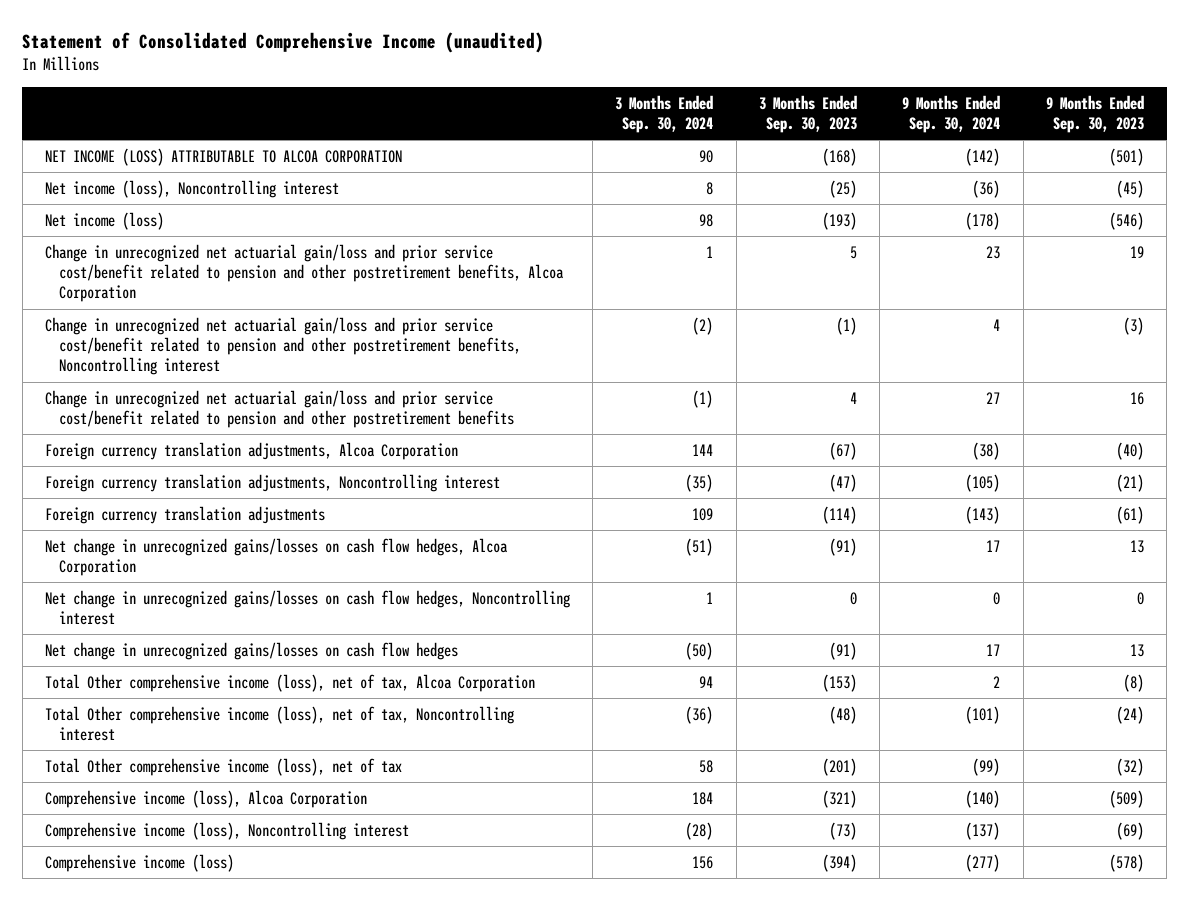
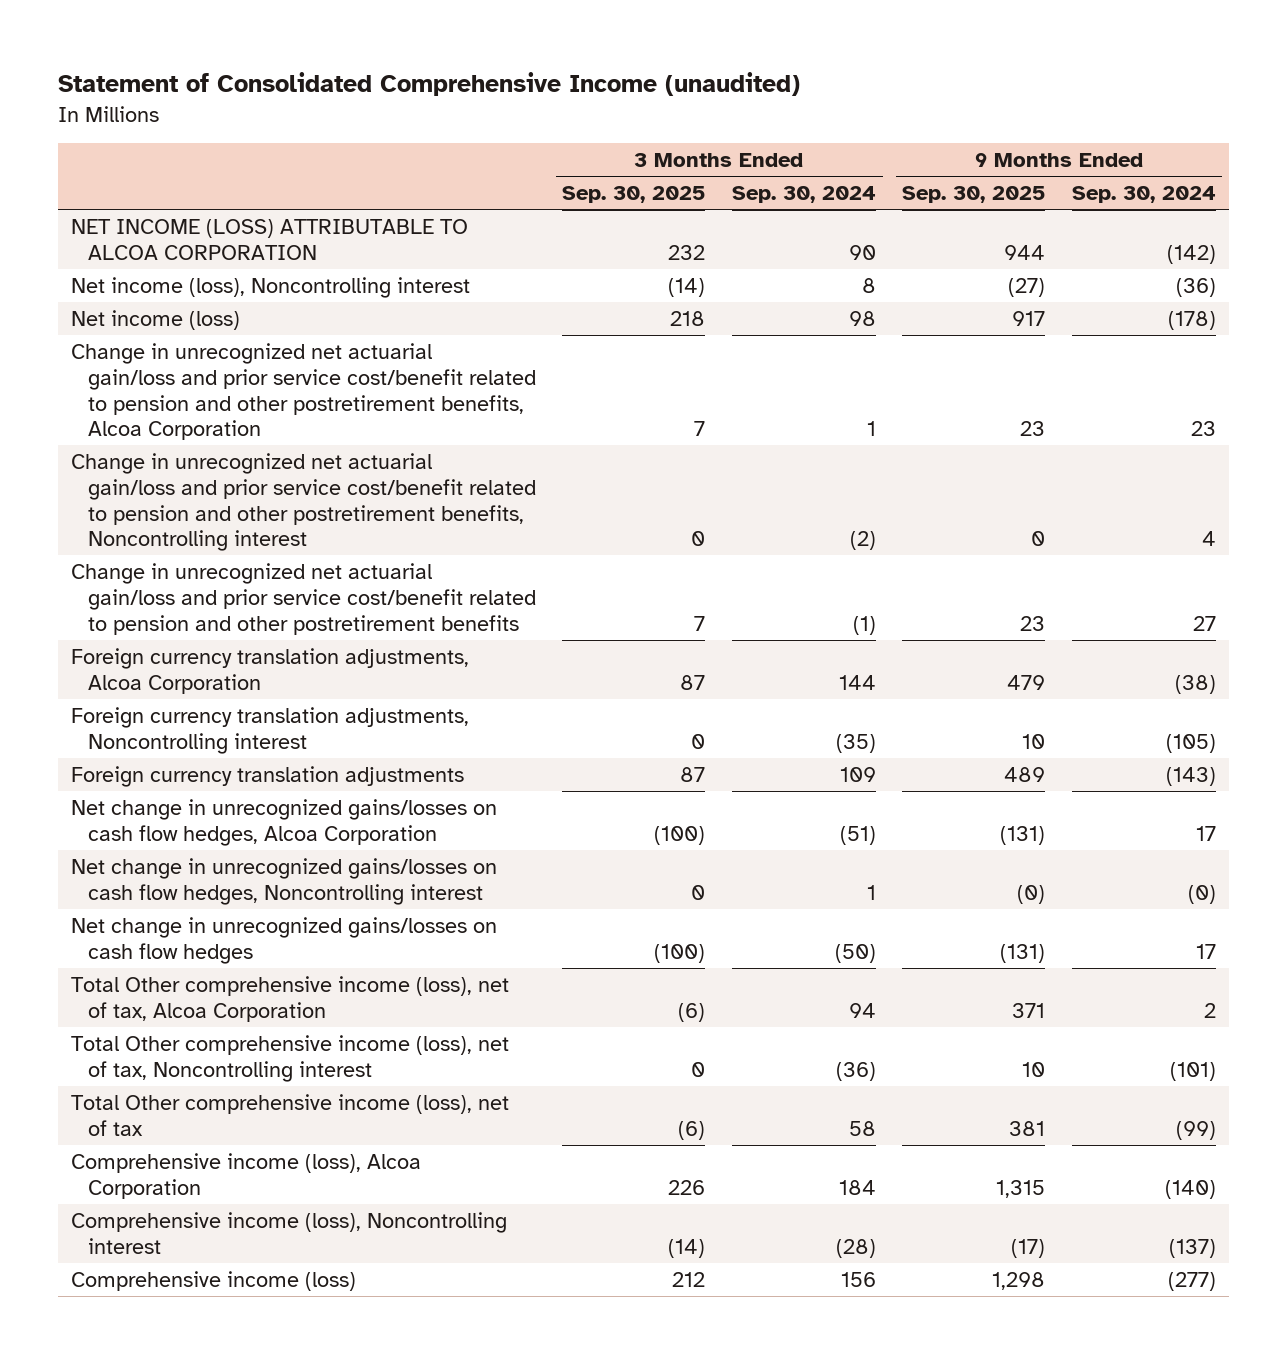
[758,94,857,134] 3 Months Ended Sep. 30, 2023 -> none
[1045,94,1144,134] 9 Months Ended Sep. 30, 2023 -> none
none -> [562,186,706,204] Sep. 30, 2025
none -> [902,186,1046,204] Sep. 30, 2025
[993,591,1001,605] 0 -> [1187,884,1216,904] (0)

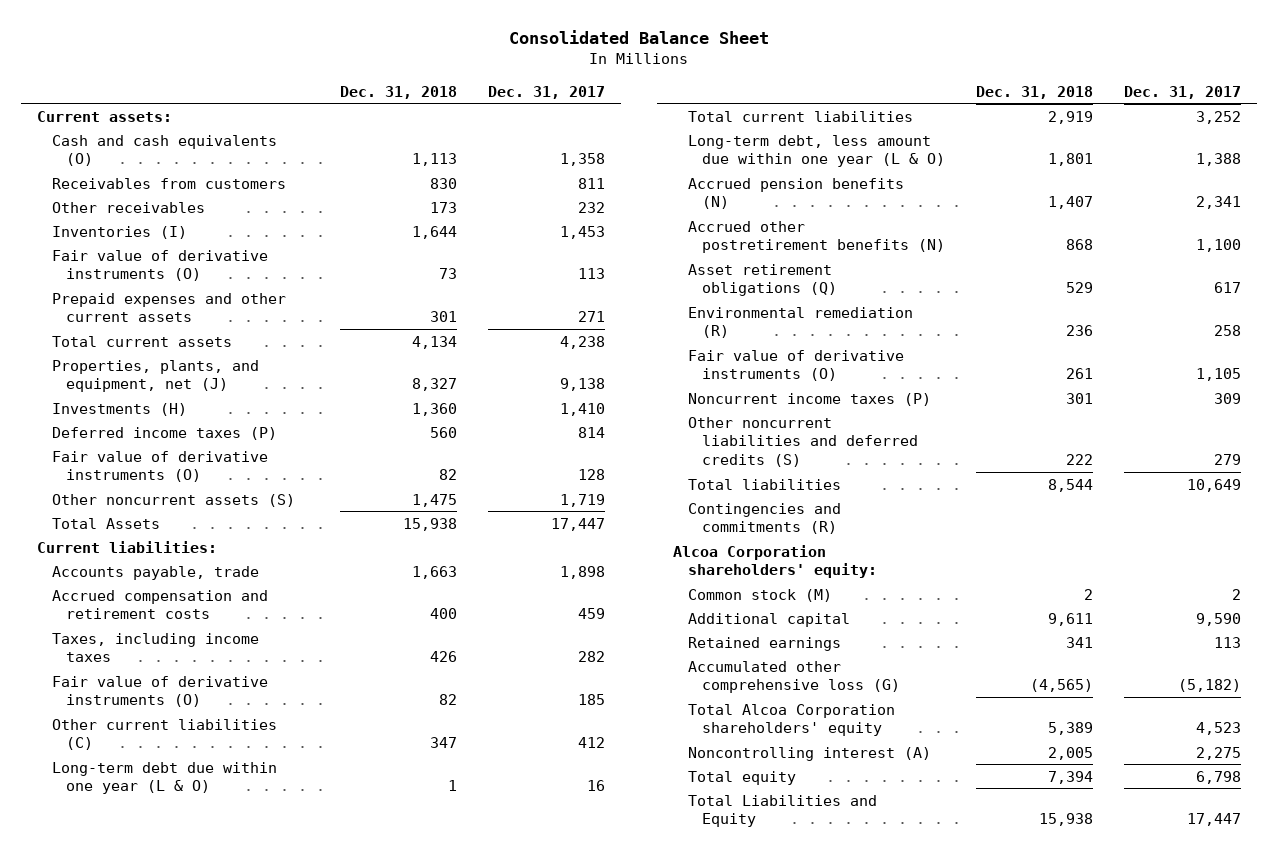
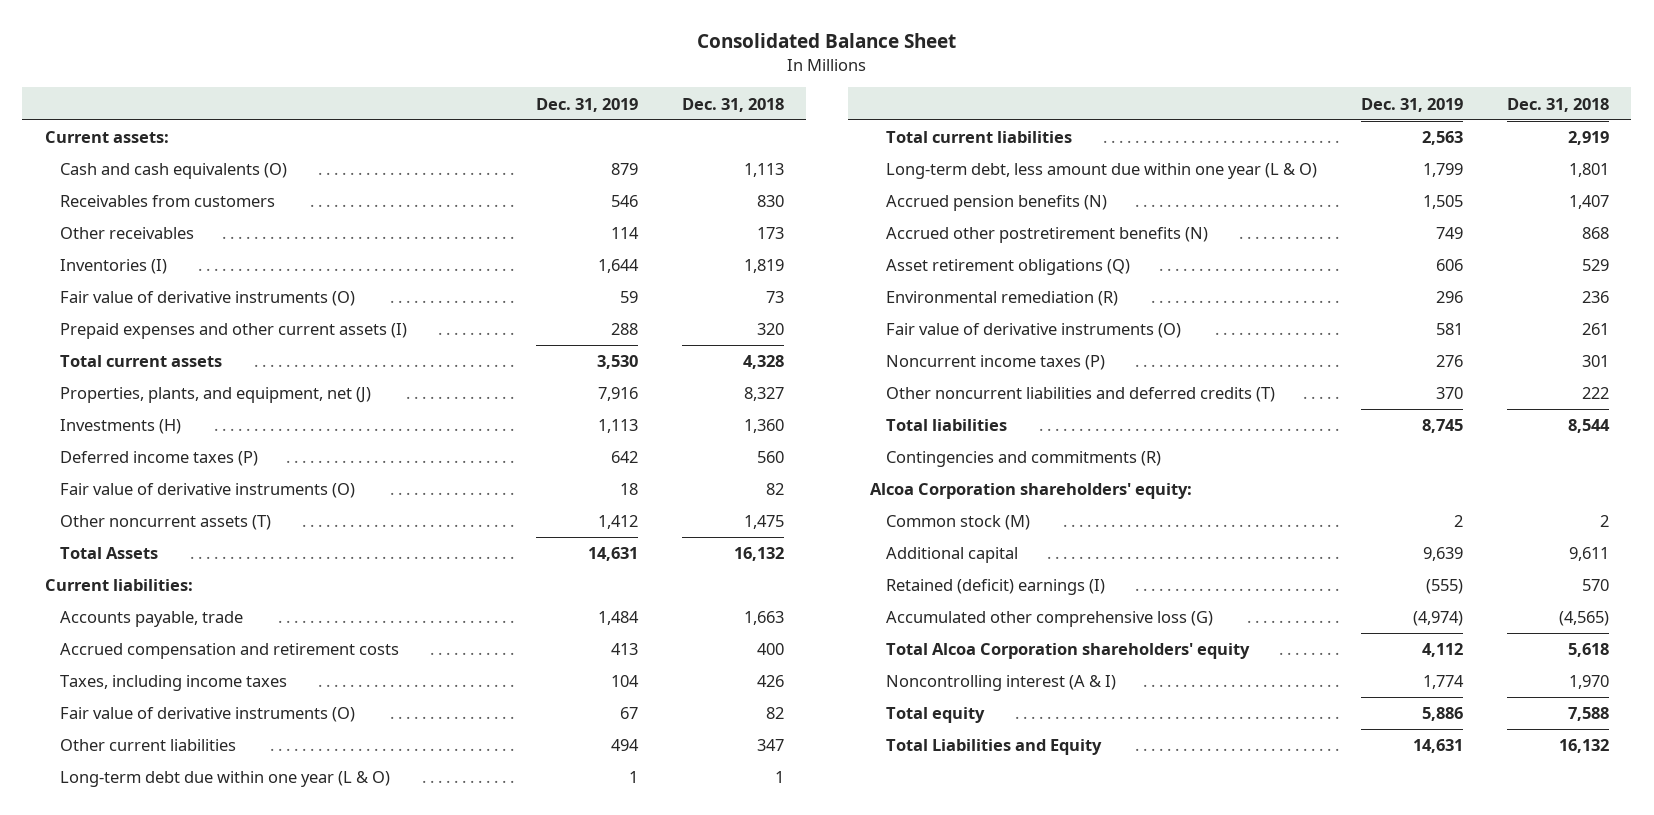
[488,85,606,99] Dec. 31, 2017 -> none
none -> [535,97,638,112] Dec. 31, 2019
[412,225,458,239] 1,644 -> [744,259,785,274] 1,819
[51,292,286,323] Prepaid expenses and other current assets -> [60,323,408,340] Prepaid expenses and other current assets (I)
[430,311,458,323] 301 -> [757,323,785,336] 320
[412,335,458,349] 4,134 -> [743,355,785,370] 4,328
[51,493,295,507] Other noncurrent assets (S) -> [60,515,272,531] Other noncurrent assets (T)
[403,517,458,531] 15,938 -> [734,547,785,562] 16,132
[51,718,277,751] Other current liabilities (C) -> [60,739,237,752] Other current liabilities
[687,416,919,467] Other noncurrent liabilities and deferred credits (S) -> [885,387,1275,403] Other noncurrent liabilities and deferred credits (T)
[687,636,841,651] Retained earnings -> [885,579,1105,596] Retained (deficit) earnings (I)
[1066,636,1094,648] 341 -> [1582,579,1610,592] 570
[1048,722,1094,736] 5,389 -> [1568,643,1610,658] 5,618
[687,746,931,761] Noncontrolling interest (A) -> [885,675,1116,692] Noncontrolling interest (A & I)
[1048,746,1094,760] 2,005 -> [1569,675,1610,690] 1,970
[1048,770,1094,784] 7,394 -> [1568,707,1610,722] 7,588
[1039,813,1094,827] 15,938 -> [1559,739,1610,754] 16,132

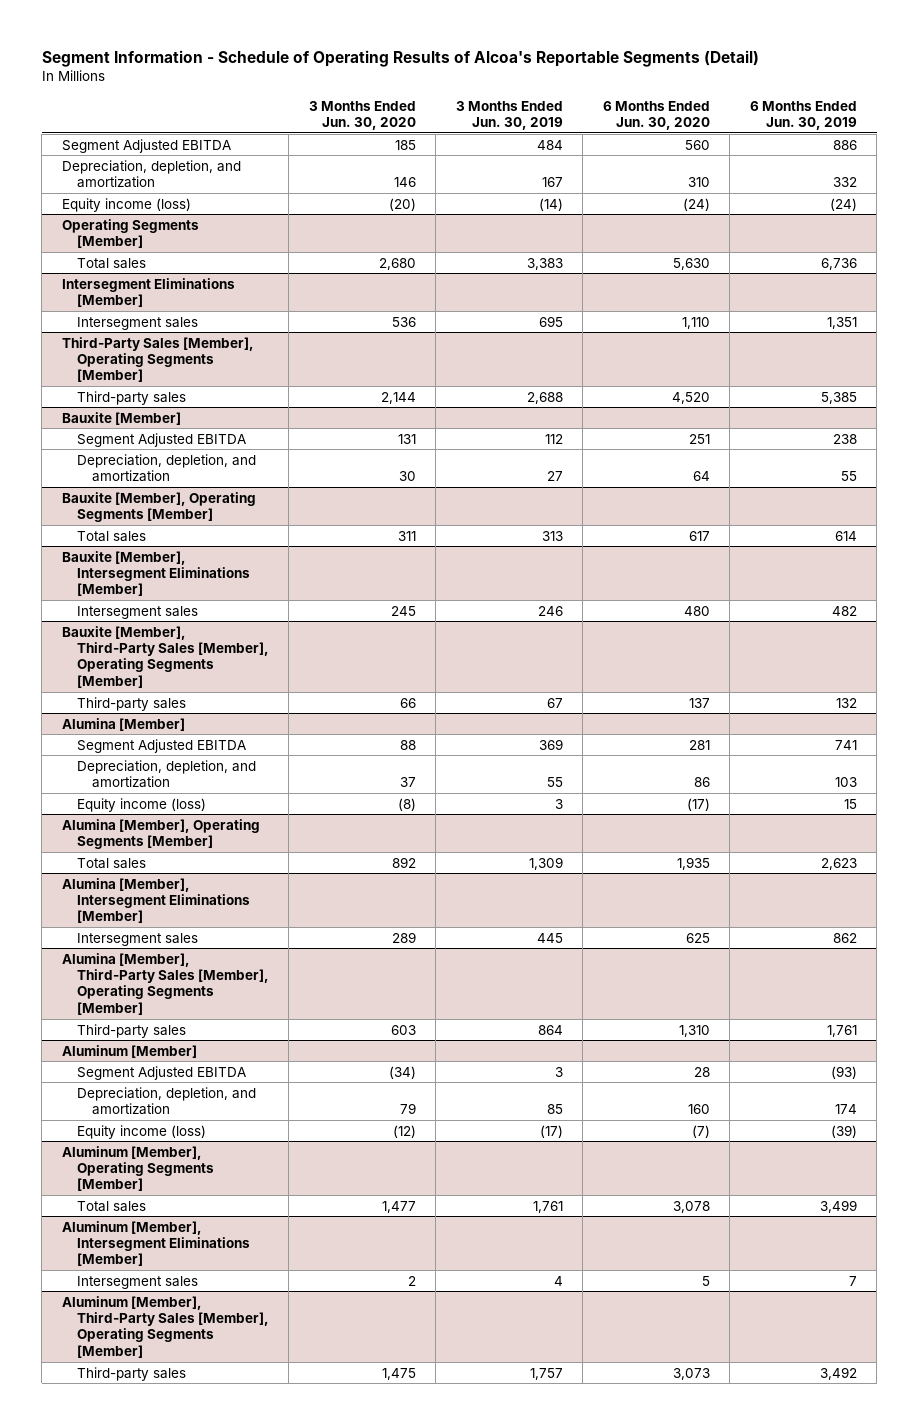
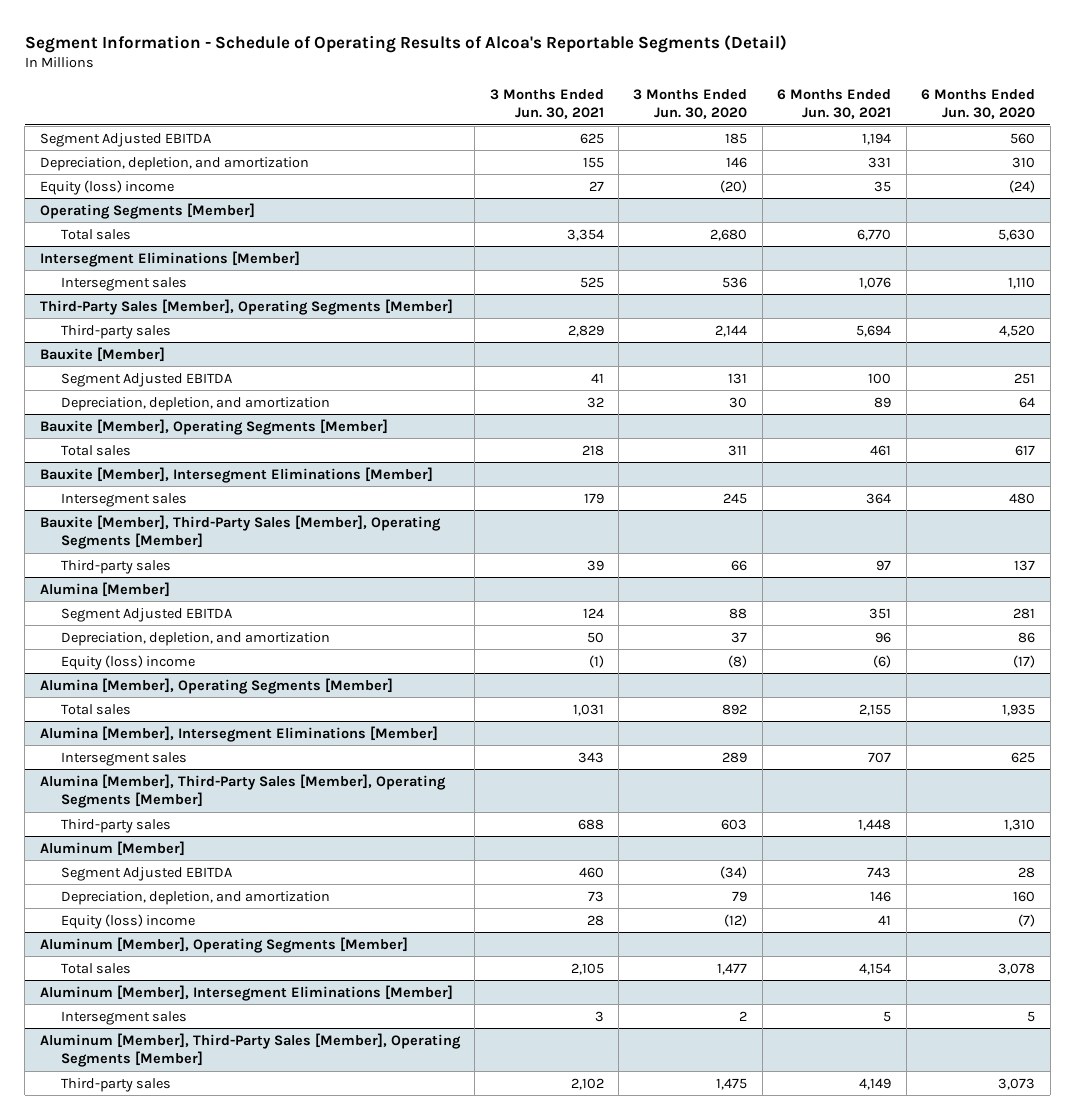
[455,100,563,130] 3 Months Ended Jun. 30, 2019 -> none
[749,100,857,130] 6 Months Ended Jun. 30, 2019 -> none
none -> [489,88,604,120] 3 Months Ended Jun. 30, 2021
none -> [777,88,892,120] 6 Months Ended Jun. 30, 2021
[61,197,191,212] Equity income (loss) -> [39,179,174,195] Equity (loss) income
[76,797,206,812] Equity income (loss) -> [61,654,196,670] Equity (loss) income
[76,1124,206,1139] Equity income (loss) -> [61,913,196,929] Equity (loss) income

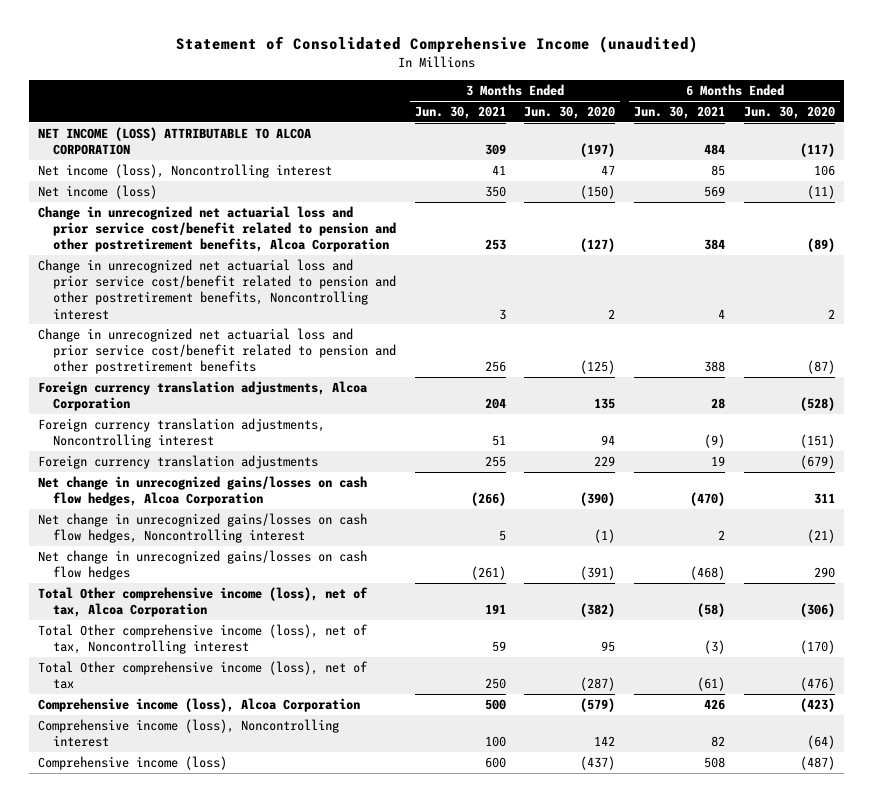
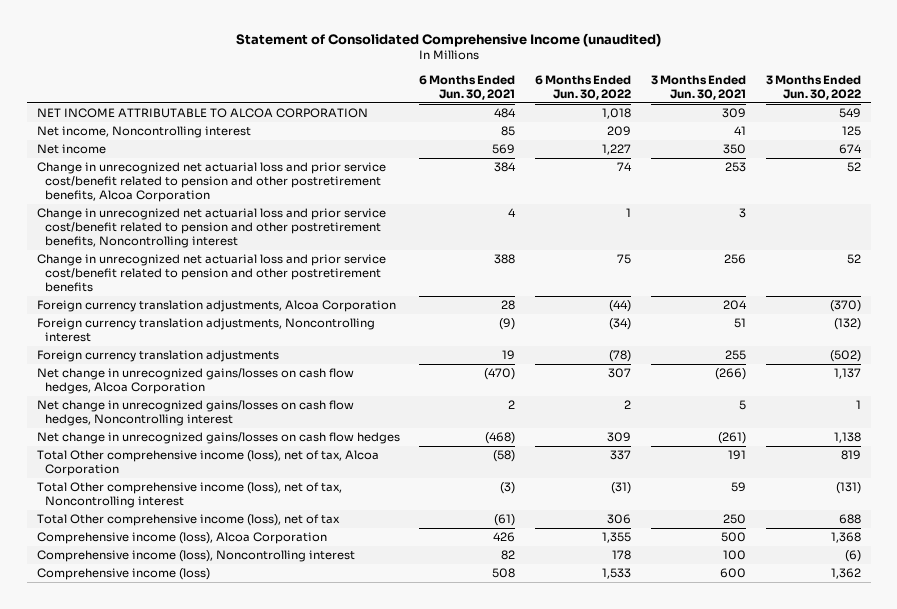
[524,105,616,119] Jun. 30, 2020 -> none
[743,105,835,119] Jun. 30, 2020 -> none
none -> [535,74,632,100] 6 Months Ended Jun. 30, 2022
none -> [765,74,861,100] 3 Months Ended Jun. 30, 2022
[38,126,312,156] NET INCOME (LOSS) ATTRIBUTABLE TO ALCOA CORPORATION -> [36,108,368,119] NET INCOME ATTRIBUTABLE TO ALCOA CORPORATION
[38,163,333,178] Net income (loss), Noncontrolling interest -> [36,126,251,139] Net income, Noncontrolling interest
[38,184,158,199] Net income (loss) -> [36,144,106,155] Net income

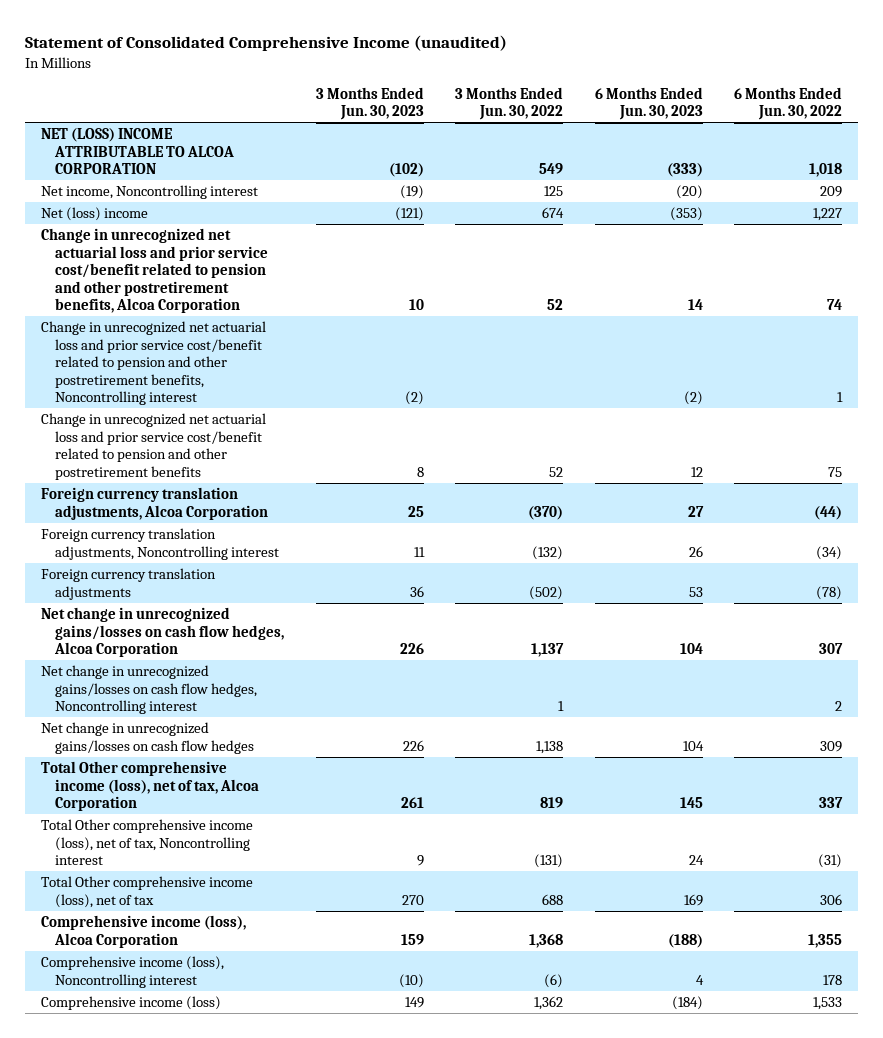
[419,74,516,100] 6 Months Ended Jun. 30, 2021 -> none
[650,74,746,100] 3 Months Ended Jun. 30, 2021 -> none
none -> [315,86,424,121] 3 Months Ended Jun. 30, 2023
none -> [594,86,703,121] 6 Months Ended Jun. 30, 2023
[36,108,368,119] NET INCOME ATTRIBUTABLE TO ALCOA CORPORATION -> [41,128,235,175] NET (LOSS) INCOME ATTRIBUTABLE TO ALCOA CORPORATION
[36,144,106,155] Net income -> [41,207,149,222] Net (loss) income

